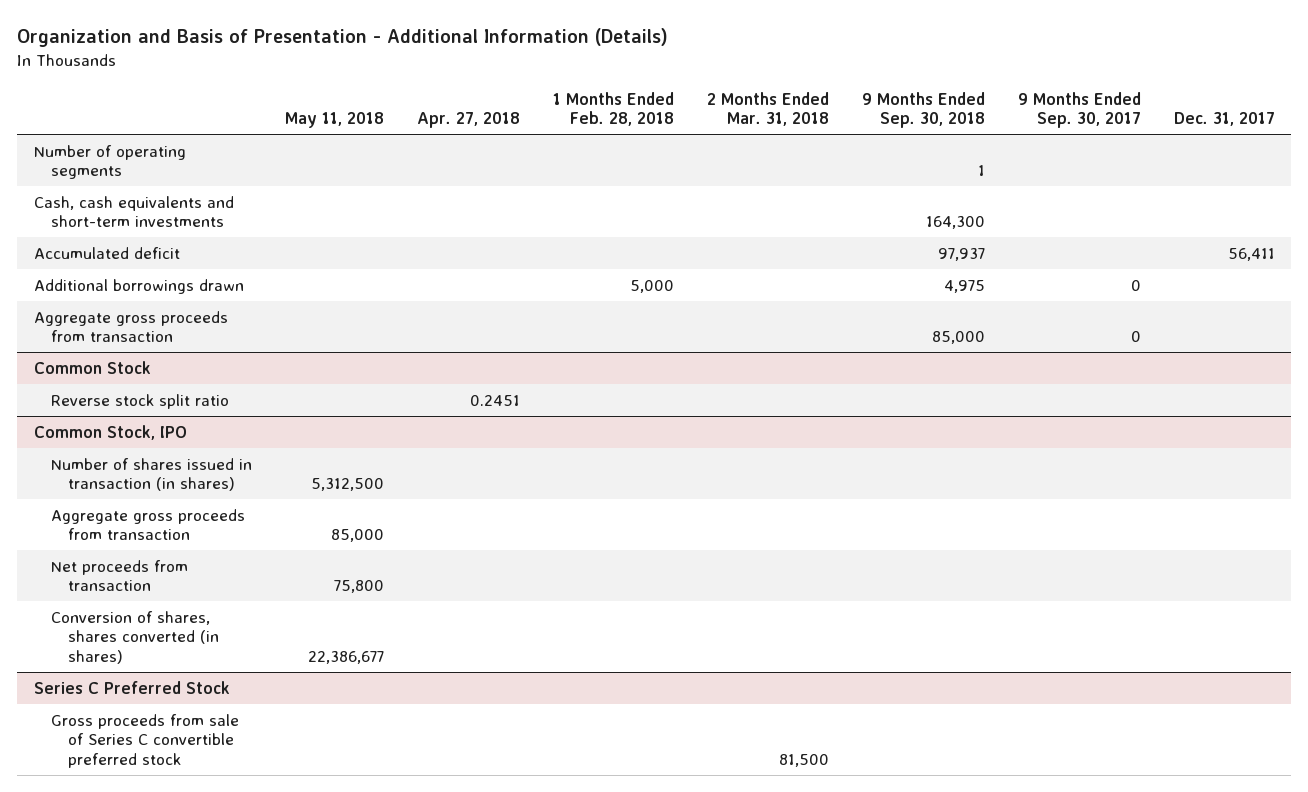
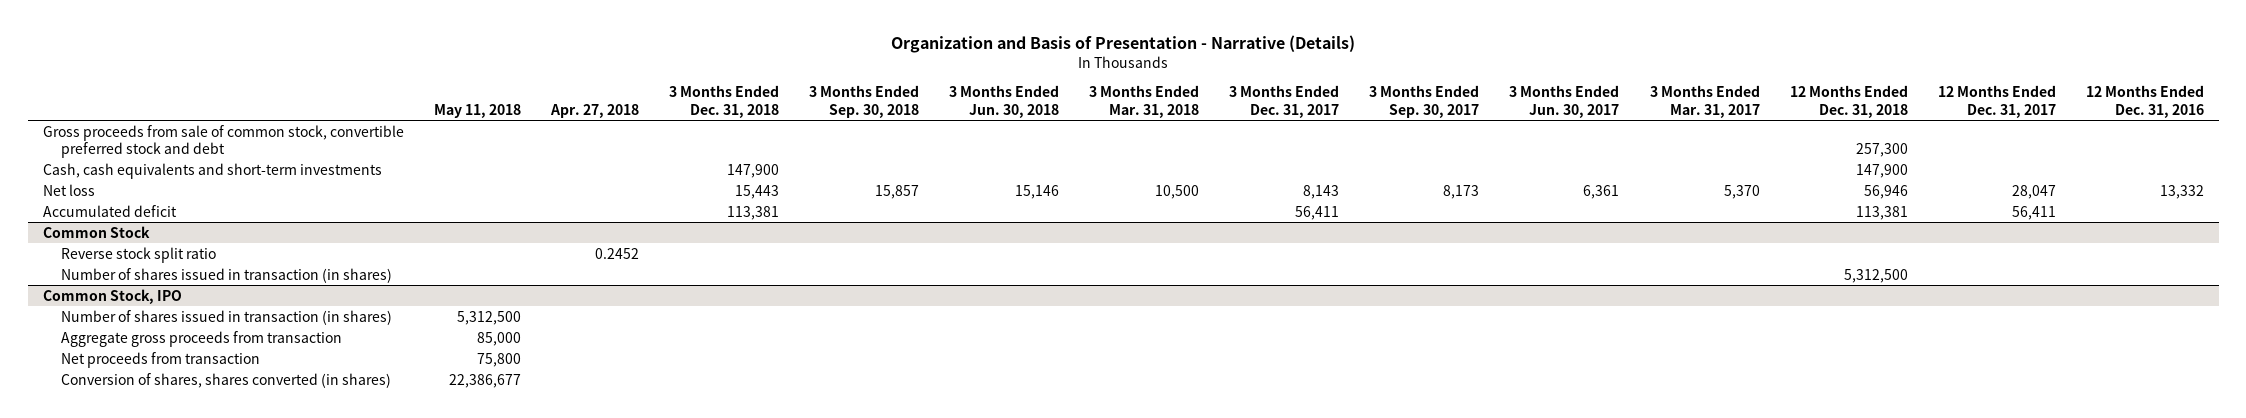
[16,28,668,48] Organization and Basis of Presentation - Additional Information (Details) -> [891,35,1356,54] Organization and Basis of Presentation - Narrative (Details)
[552,91,674,127] 1 Months Ended Feb. 28, 2018 -> none
[706,91,829,127] 2 Months Ended Mar. 31, 2018 -> none
[861,91,985,129] 9 Months Ended Sep. 30, 2018 -> none
[1017,91,1141,129] 9 Months Ended Sep. 30, 2017 -> none
[1173,112,1275,127] Dec. 31, 2017 -> none
none -> [668,85,779,118] 3 Months Ended Dec. 31, 2018
none -> [809,85,920,118] 3 Months Ended Sep. 30, 2018
none -> [949,85,1060,118] 3 Months Ended Jun. 30, 2018
none -> [1089,85,1200,118] 3 Months Ended Mar. 31, 2018
none -> [1229,85,1340,118] 3 Months Ended Dec. 31, 2017
none -> [1369,85,1480,118] 3 Months Ended Sep. 30, 2017
none -> [1509,85,1620,118] 3 Months Ended Jun. 30, 2017
none -> [1649,85,1760,118] 3 Months Ended Mar. 31, 2017
none -> [1789,85,1908,118] 12 Months Ended Dec. 31, 2018
none -> [1937,85,2056,118] 12 Months Ended Dec. 31, 2017
none -> [2085,85,2204,118] 12 Months Ended Dec. 31, 2016
[33,144,186,180] Number of operating segments -> none
none -> [42,124,404,159] Gross proceeds from sale of common stock, convertible preferred stock and debt
none -> [42,183,95,196] Net loss
[33,278,244,294] Additional borrowings drawn -> none
[33,310,228,343] Aggregate gross proceeds from transaction -> none
[469,394,520,406] 0.2451 -> [594,247,639,259] 0.2452
none -> [61,267,393,283] Number of shares issued in transaction (in shares)
[33,680,230,694] Series C Preferred Stock -> none
[50,713,239,768] Gross proceeds from sale of Series C convertible preferred stock -> none

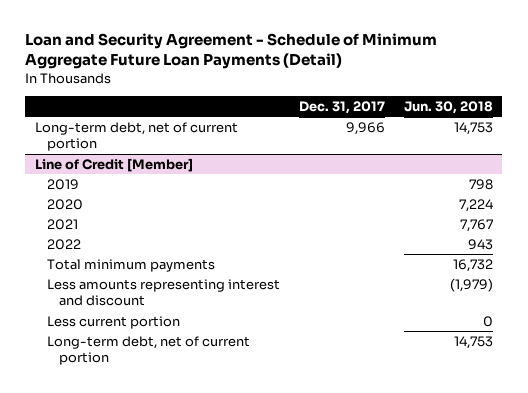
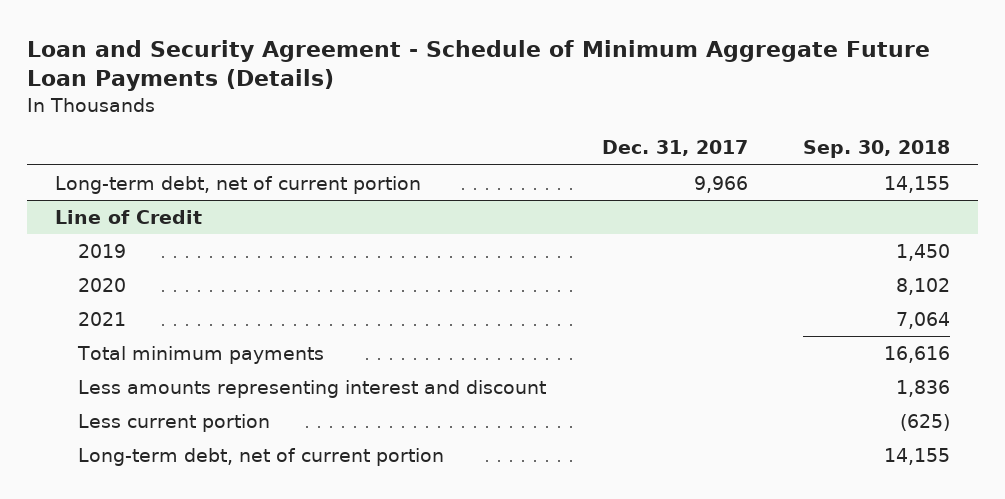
[25,33,438,70] Loan and Security Agreement - Schedule of Minimum Aggregate Future Loan Payments (Detail) -> [27,39,931,92] Loan and Security Agreement - Schedule of Minimum Aggregate Future Loan Payments (Details)
[403,100,493,114] Jun. 30, 2018 -> none
none -> [803,140,951,159] Sep. 30, 2018
[34,157,193,172] Line of Credit [Member] -> [55,209,203,224] Line of Credit
[46,238,81,250] 2022 -> none

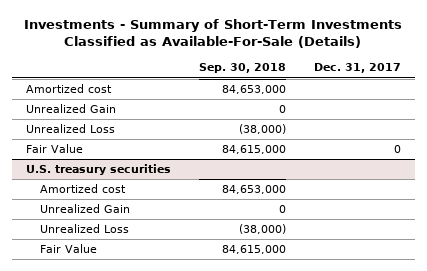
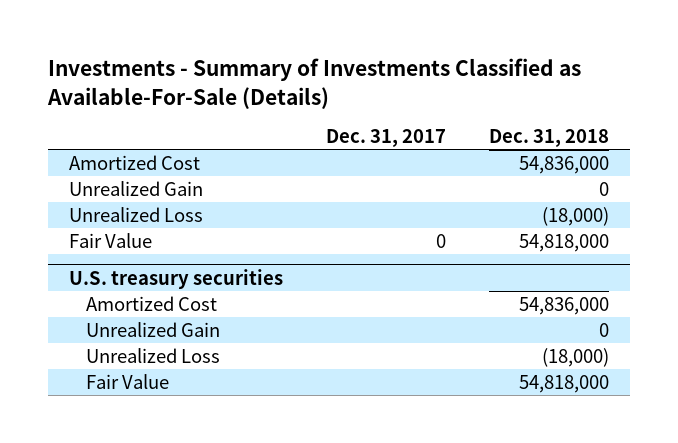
[24,18,403,48] Investments - Summary of Short-Term Investments Classified as Available-For-Sale (Details) -> [47,58,582,109] Investments - Summary of Investments Classified as Available-For-Sale (Details)
[198,63,286,74] Sep. 30, 2018 -> none
none -> [488,128,609,147] Dec. 31, 2018
[25,84,112,94] Amortized cost -> [69,154,201,170] Amortized Cost
[39,184,126,194] Amortized cost -> [85,295,217,311] Amortized Cost

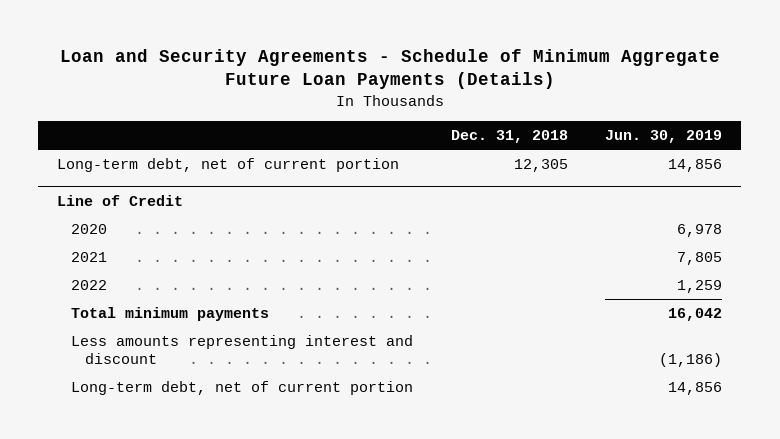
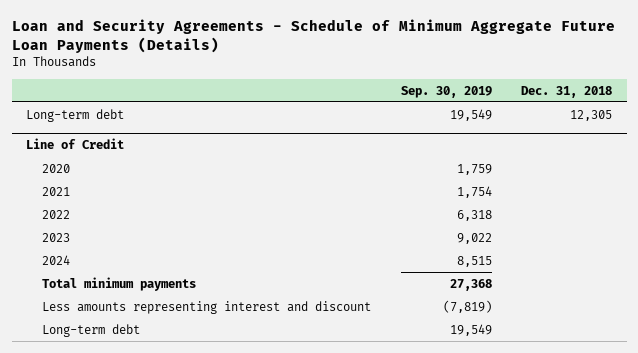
[605,129,723,143] Jun. 30, 2019 -> none
none -> [400,85,492,98] Sep. 30, 2019
[57,158,400,173] Long-term debt, net of current portion -> [26,108,125,122] Long-term debt
none -> [42,232,71,242] 2023
none -> [42,254,71,265] 2024
[70,381,413,396] Long-term debt, net of current portion -> [42,323,141,337] Long-term debt

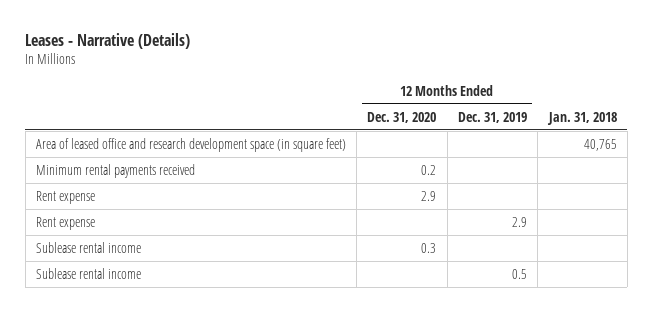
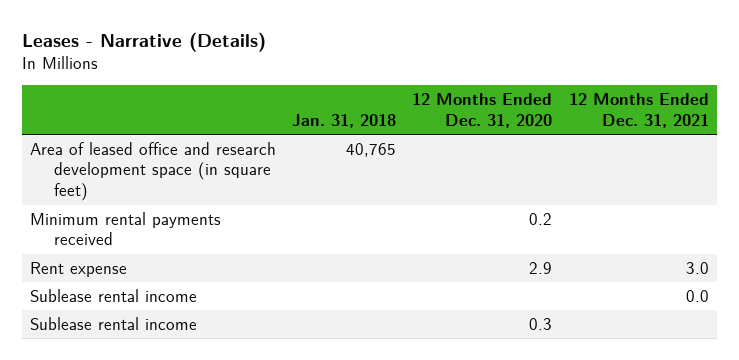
[457,111,527,123] Dec. 31, 2019 -> none
none -> [568,92,709,128] 12 Months Ended Dec. 31, 2021
[35,216,95,230] Rent expense -> none
[35,241,141,253] Sublease rental income -> [29,316,197,330] Sublease rental income

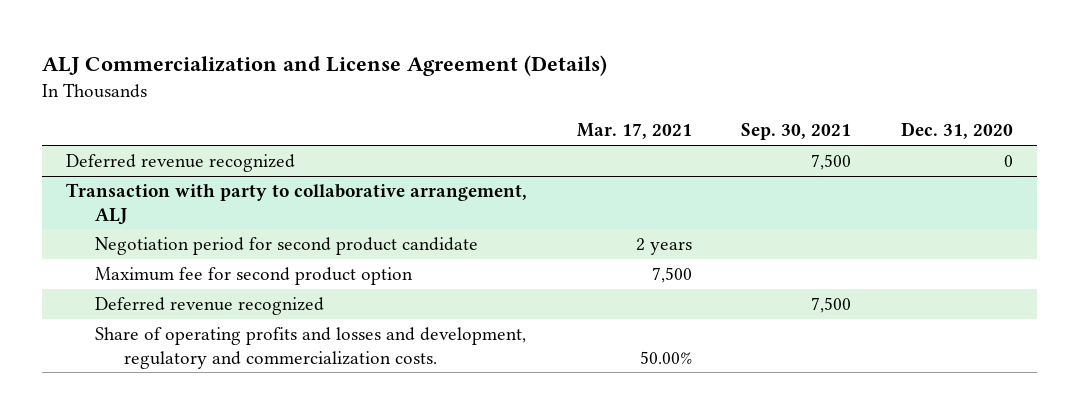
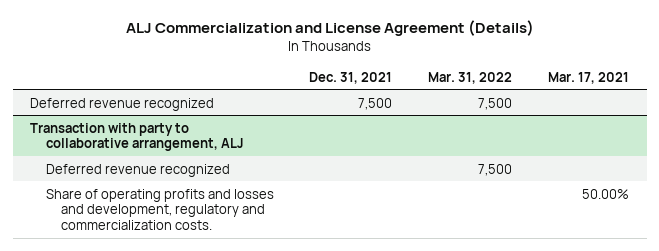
[741,123,852,141] Sep. 30, 2021 -> none
[900,122,1013,140] Dec. 31, 2020 -> none
none -> [309,71,393,84] Dec. 31, 2021
none -> [428,71,513,84] Mar. 31, 2022
[95,237,479,256] Negotiation period for second product candidate -> none
[95,267,414,286] Maximum fee for second product option -> none

